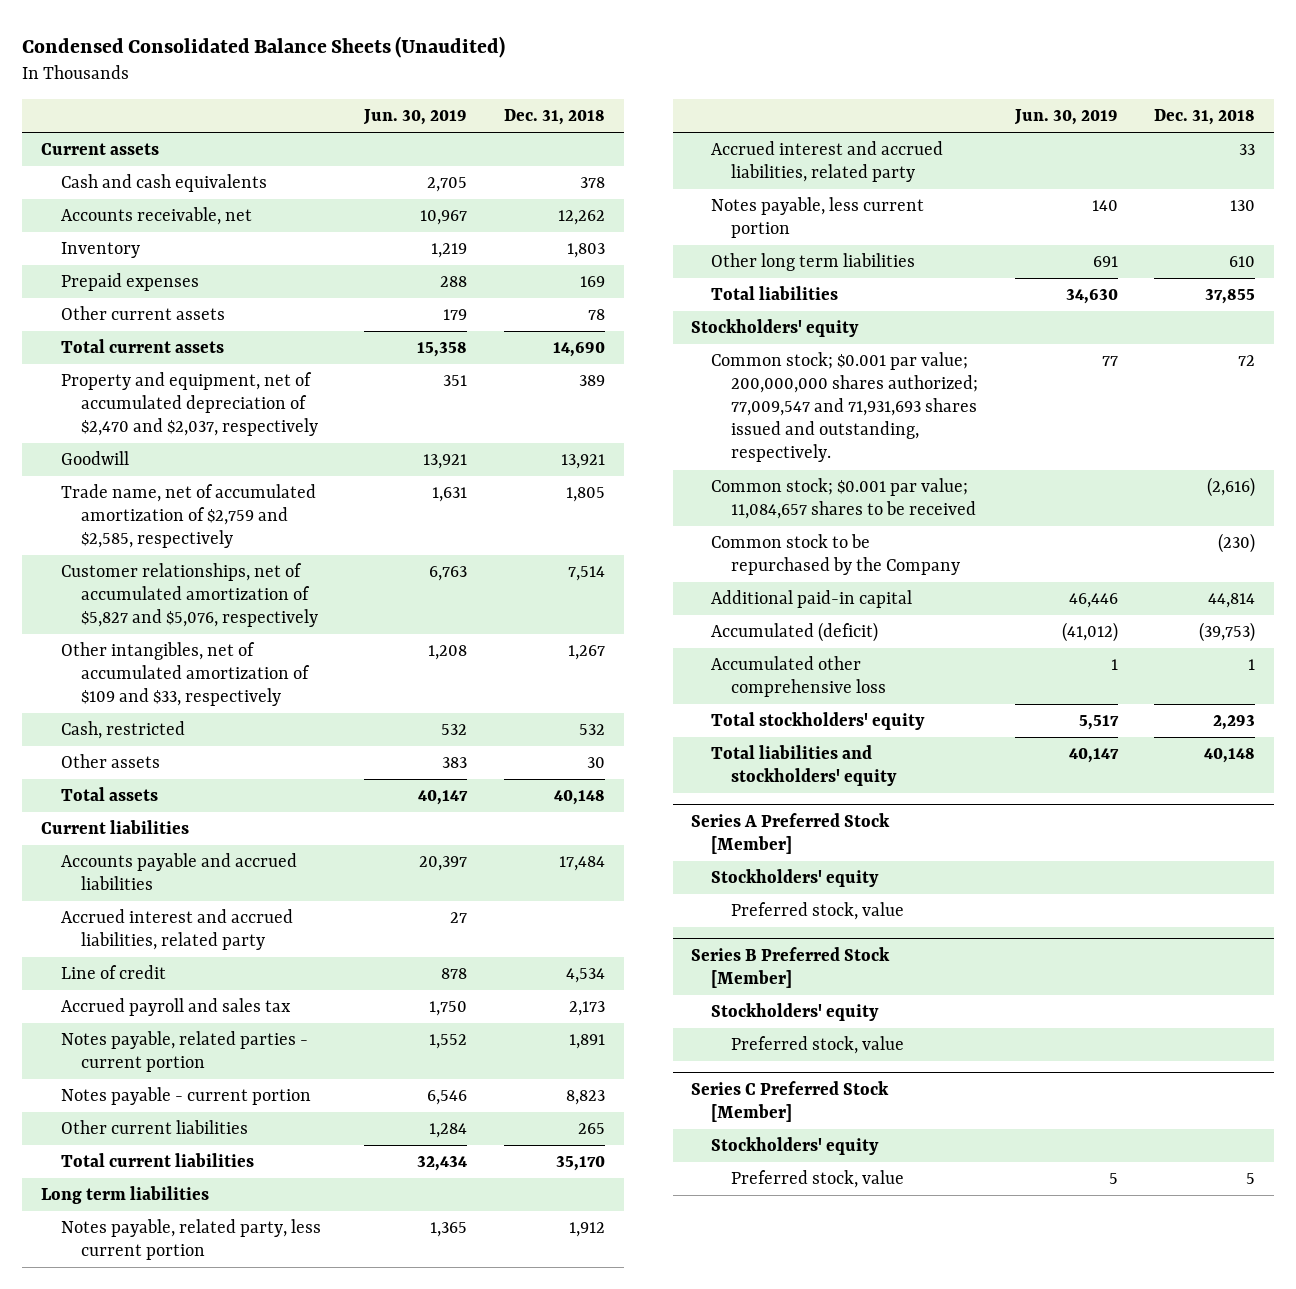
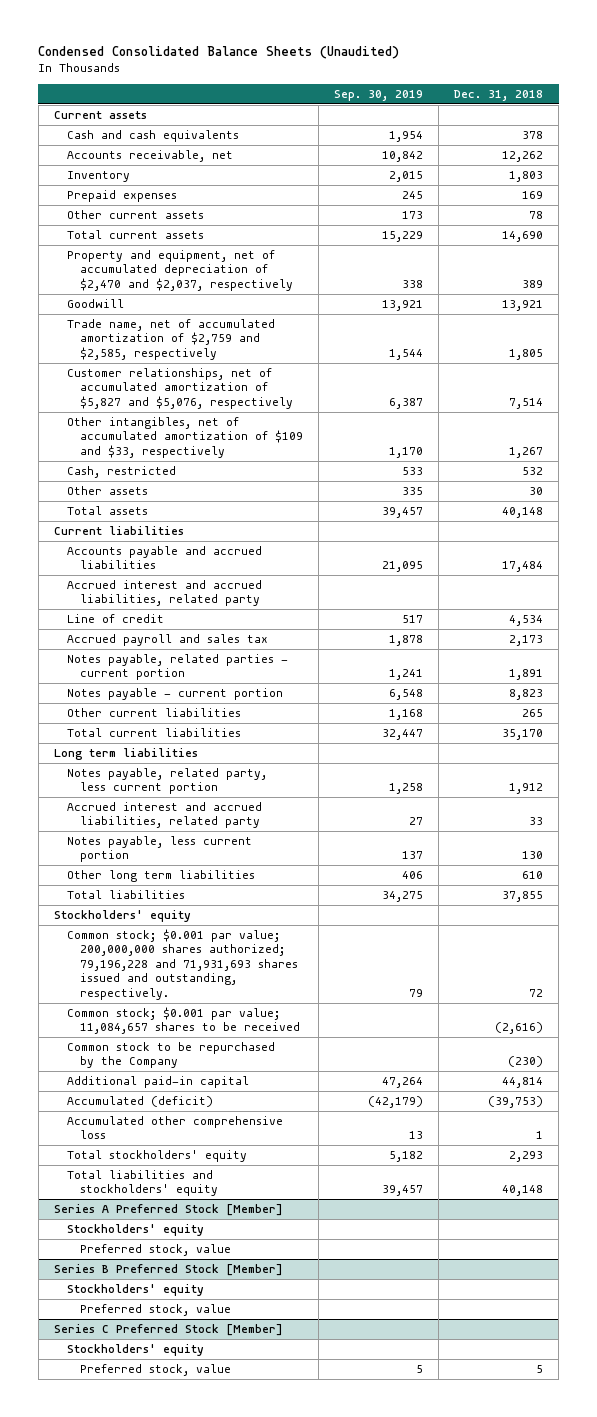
[363,109,468,126] Jun. 30, 2019 -> none
none -> [334,90,424,102] Sep. 30, 2019
[710,352,978,463] Common stock; $0.001 par value; 200,000,000 shares authorized; 77,009,547 and 71,931,693 shares issued and outstanding, respectively. -> [66,928,298,1001] Common stock; $0.001 par value; 200,000,000 shares authorized; 79,196,228 and 71,931,693 shares issued and outstanding, respectively.

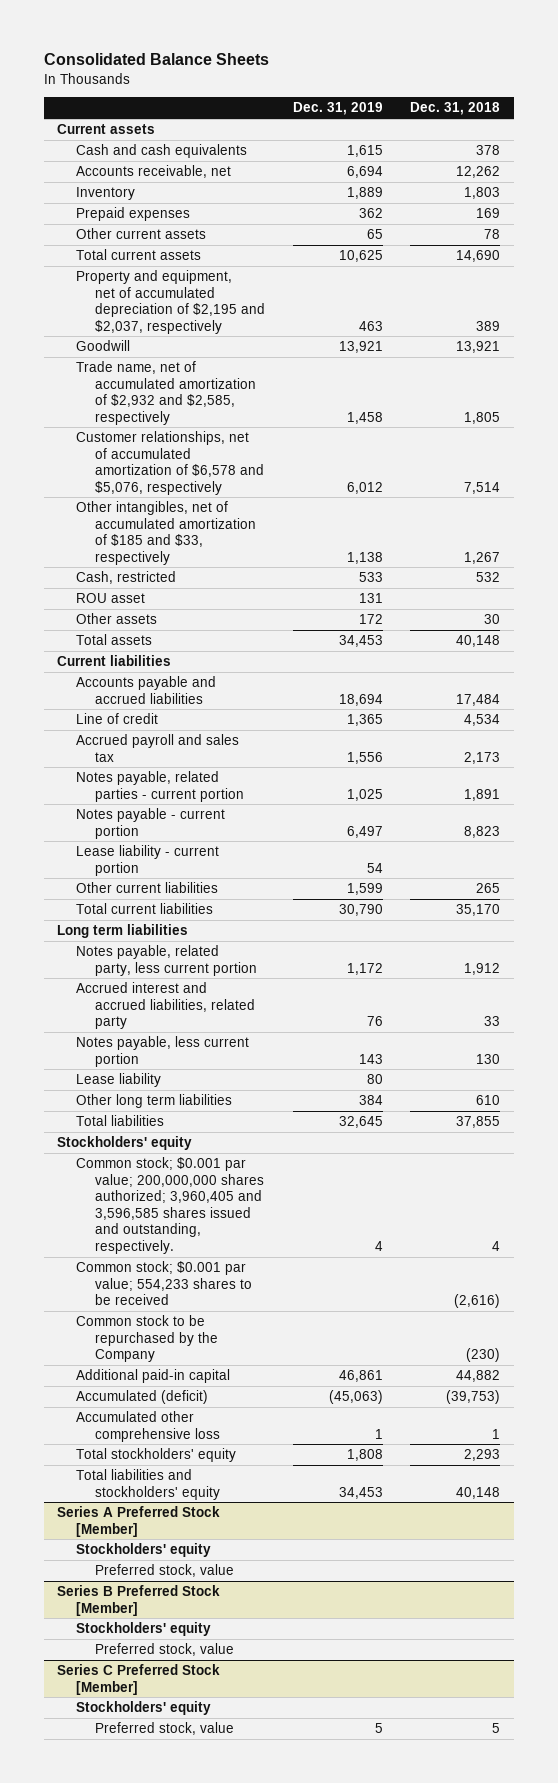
[38,46,400,60] Condensed Consolidated Balance Sheets (Unaudited) -> [43,52,269,65] Consolidated Balance Sheets
[334,90,424,102] Sep. 30, 2019 -> none
none -> [292,102,383,116] Dec. 31, 2019
[66,249,293,291] Property and equipment, net of accumulated depreciation of $2,470 and $2,037, respectively -> [76,270,265,334] Property and equipment, net of accumulated depreciation of $2,195 and $2,037, respectively
[66,318,275,360] Trade name, net of accumulated amortization of $2,759 and $2,585, respectively -> [76,361,256,425] Trade name, net of accumulated amortization of $2,932 and $2,585, respectively
[66,367,293,409] Customer relationships, net of accumulated amortization of $5,827 and $5,076, respectively -> [76,431,264,495] Customer relationships, net of accumulated amortization of $6,578 and $5,076, respectively
[66,416,303,458] Other intangibles, net of accumulated amortization of $109 and $33, respectively -> [76,501,256,565] Other intangibles, net of accumulated amortization of $185 and $33, respectively
none -> [76,593,146,604] ROU asset
[66,579,262,607] Accrued interest and accrued liabilities, related party -> none
none -> [76,845,220,876] Lease liability - current portion
none -> [76,1073,162,1088] Lease liability
[66,928,298,1001] Common stock; $0.001 par value; 200,000,000 shares authorized; 79,196,228 and 71,931,693 shares issued and outstanding, respectively. -> [76,1157,264,1254] Common stock; $0.001 par value; 200,000,000 shares authorized; 3,960,405 and 3,596,585 shares issued and outstanding, respectively.
[529,989,544,998] 72 -> [492,1240,501,1251] 4
[66,1006,300,1035] Common stock; $0.001 par value; 11,084,657 shares to be received -> [76,1261,252,1306] Common stock; $0.001 par value; 554,233 shares to be received
[502,1076,544,1088] 44,814 -> [456,1370,501,1383] 44,882

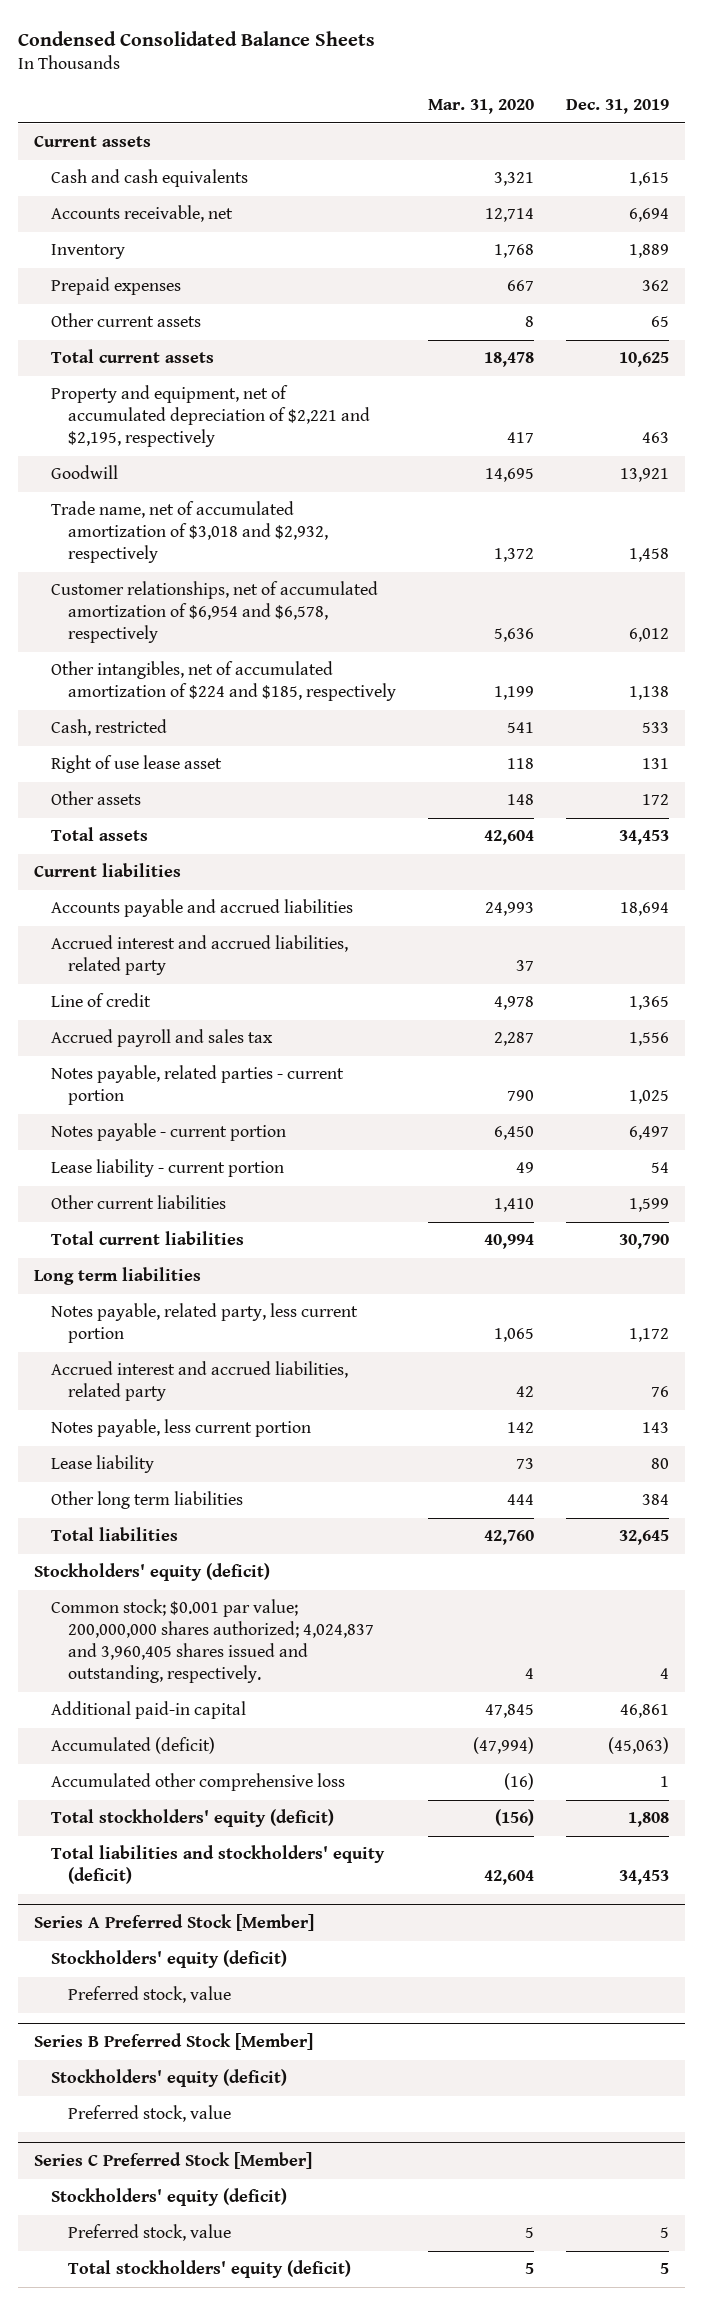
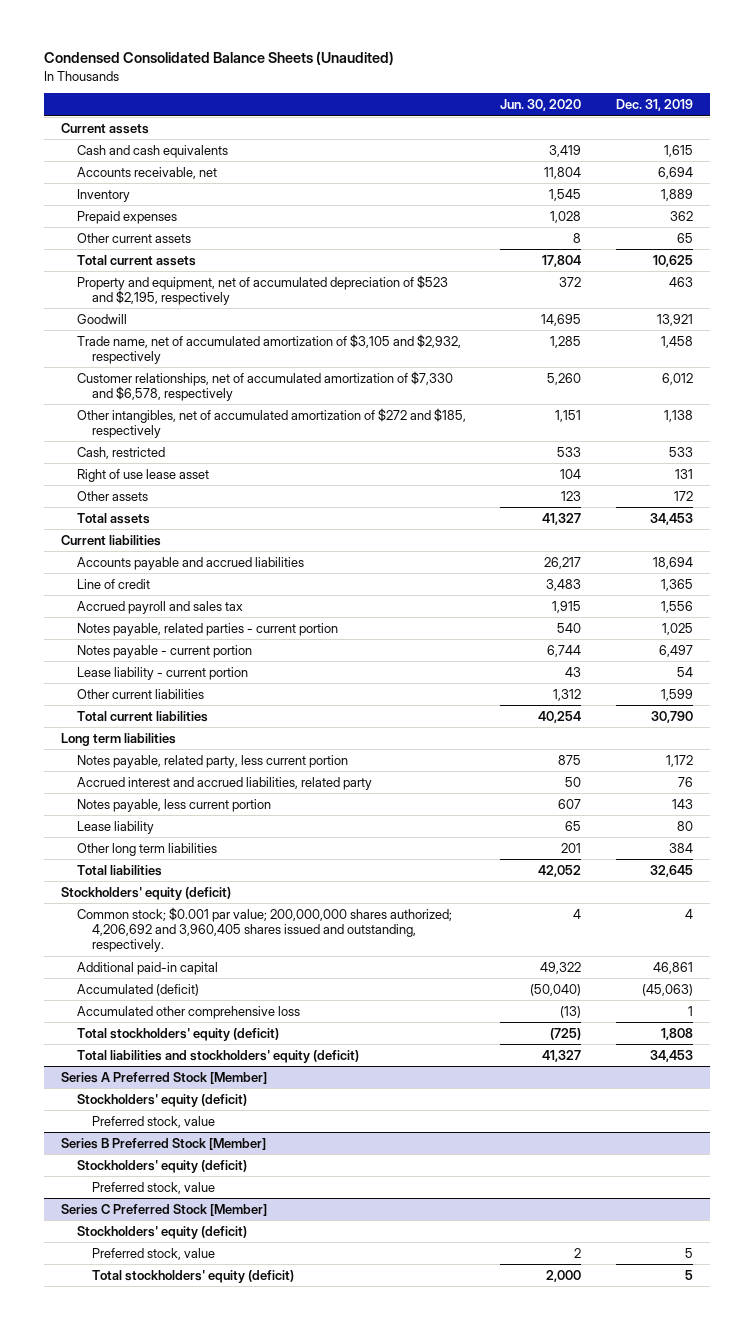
[18,30,376,46] Condensed Consolidated Balance Sheets -> [43,51,394,66] Condensed Consolidated Balance Sheets (Unaudited)
[427,99,534,115] Mar. 31, 2020 -> none
none -> [500,99,582,112] Jun. 30, 2020
[51,385,371,448] Property and equipment, net of accumulated depreciation of $2,221 and $2,195, respectively -> [76,274,448,305] Property and equipment, net of accumulated depreciation of $523 and $2,195, respectively
[51,501,329,564] Trade name, net of accumulated amortization of $3,018 and $2,932, respectively -> [76,333,461,364] Trade name, net of accumulated amortization of $3,105 and $2,932, respectively
[51,581,379,644] Customer relationships, net of accumulated amortization of $6,954 and $6,578, respectively -> [76,370,453,401] Customer relationships, net of accumulated amortization of $7,330 and $6,578, respectively
[51,661,397,702] Other intangibles, net of accumulated amortization of $224 and $185, respectively -> [76,407,466,438] Other intangibles, net of accumulated amortization of $272 and $185, respectively
[51,935,349,976] Accrued interest and accrued liabilities, related party -> none
[51,1599,375,1684] Common stock; $0.001 par value; 200,000,000 shares authorized; 4,024,837 and 3,960,405 shares issued and outstanding, respectively. -> [76,906,452,953] Common stock; $0.001 par value; 200,000,000 shares authorized; 4,206,692 and 3,960,405 shares issued and outstanding, respectively.

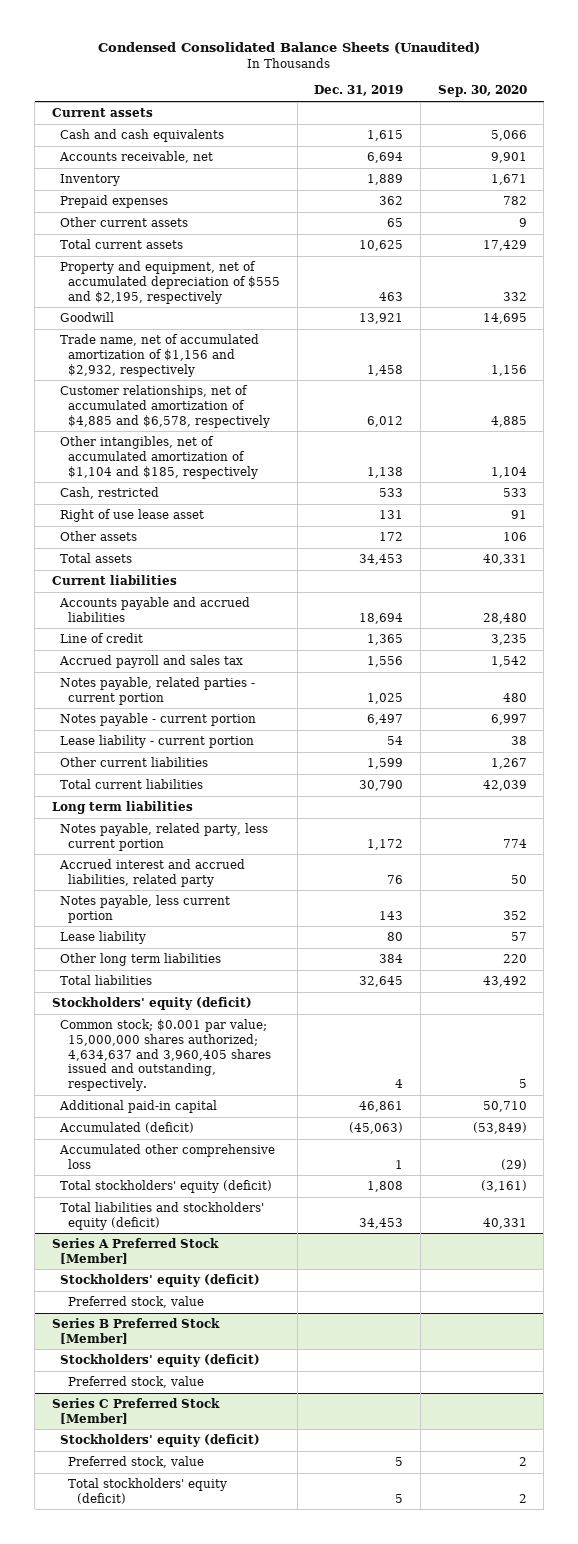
[500,99,582,112] Jun. 30, 2020 -> none
none -> [437,85,527,98] Sep. 30, 2020
[76,274,448,305] Property and equipment, net of accumulated depreciation of $523 and $2,195, respectively -> [59,261,281,304] Property and equipment, net of accumulated depreciation of $555 and $2,195, respectively
[76,333,461,364] Trade name, net of accumulated amortization of $3,105 and $2,932, respectively -> [59,334,259,377] Trade name, net of accumulated amortization of $1,156 and $2,932, respectively
[76,370,453,401] Customer relationships, net of accumulated amortization of $7,330 and $6,578, respectively -> [59,385,271,428] Customer relationships, net of accumulated amortization of $4,885 and $6,578, respectively
[76,407,466,438] Other intangibles, net of accumulated amortization of $272 and $185, respectively -> [59,436,259,479] Other intangibles, net of accumulated amortization of $1,104 and $185, respectively
[76,906,452,953] Common stock; $0.001 par value; 200,000,000 shares authorized; 4,206,692 and 3,960,405 shares issued and outstanding, respectively. -> [59,1019,272,1091] Common stock; $0.001 par value; 15,000,000 shares authorized; 4,634,637 and 3,960,405 shares issued and outstanding, respectively.

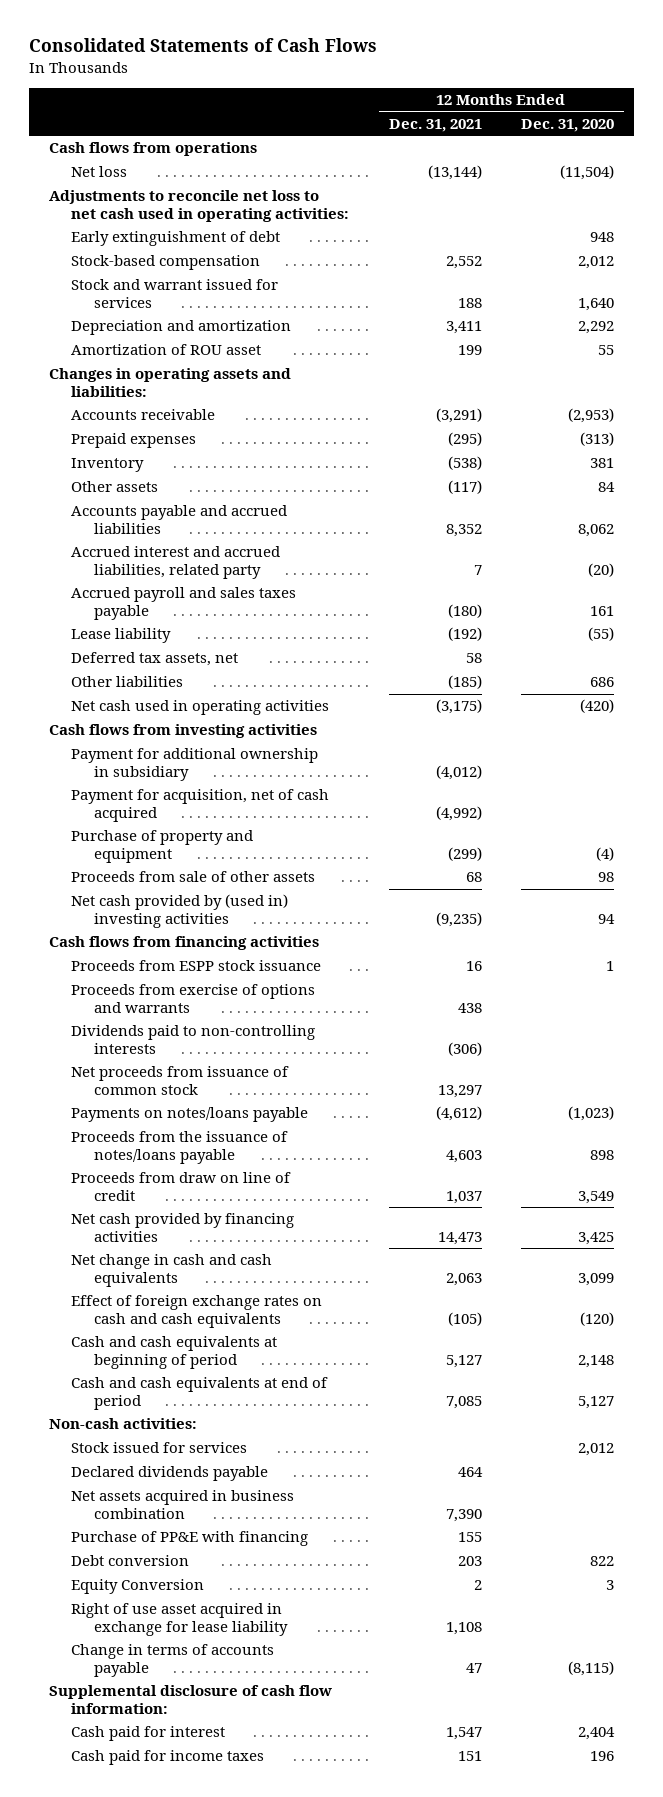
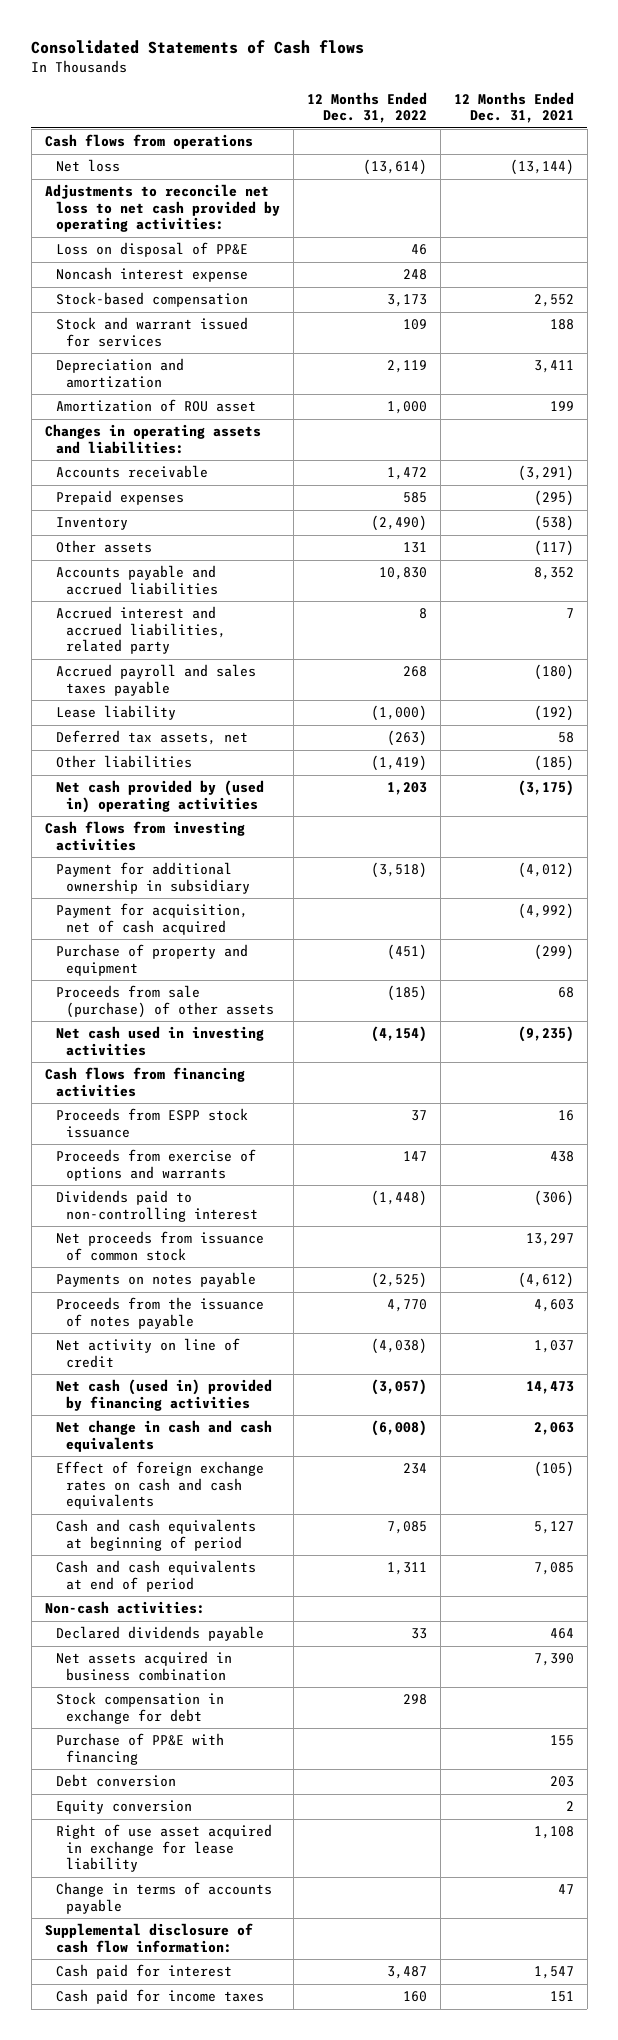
[29,38,378,53] Consolidated Statements of Cash Flows -> [31,40,365,55] Consolidated Statements of Cash flows
[520,118,614,132] Dec. 31, 2020 -> none
none -> [306,91,427,124] 12 Months Ended Dec. 31, 2022
[71,231,281,247] Early extinguishment of debt -> none
[48,190,350,222] Adjustments to reconcile net loss to net cash used in operating activities: -> [44,184,280,233] Adjustments to reconcile net loss to net cash provided by operating activities:
none -> [55,242,248,258] Loss on disposal of PP&E
none -> [55,267,248,283] Noncash interest expense
[71,700,330,716] Net cash used in operating activities -> [55,780,264,813] Net cash provided by (used in) operating activities
[71,871,316,883] Proceeds from sale of other assets -> [55,985,275,1018] Proceeds from sale (purchase) of other assets
[71,894,289,928] Net cash provided by (used in) investing activities -> [55,1026,264,1056] Net cash used in investing activities
[71,1025,316,1054] Dividends paid to non-controlling interests -> [55,1190,259,1222] Dividends paid to non-controlling interest
[71,1107,309,1123] Payments on notes/loans payable -> [55,1272,256,1288] Payments on notes payable
[71,1131,289,1164] Proceeds from the issuance of notes/loans payable -> [55,1297,264,1329] Proceeds from the issuance of notes payable
[71,1172,292,1201] Proceeds from draw on line of credit -> [55,1338,240,1368] Net activity on line of credit
[71,1213,295,1242] Net cash provided by financing activities -> [55,1379,272,1411] Net cash (used in) provided by financing activities
[71,1442,248,1454] Stock issued for services -> none
none -> [55,1692,224,1724] Stock compensation in exchange for debt
[71,1579,205,1595] Equity Conversion -> [55,1800,192,1815] Equity conversion

